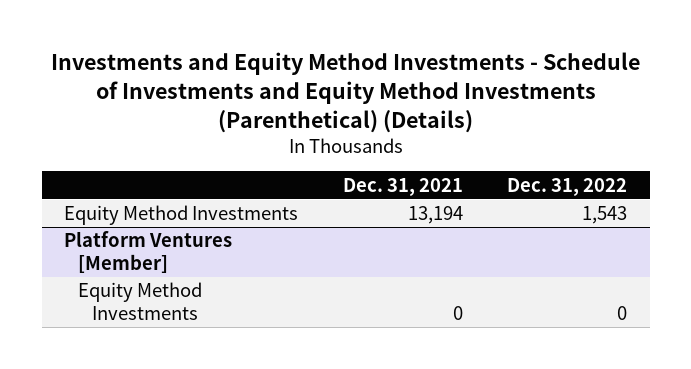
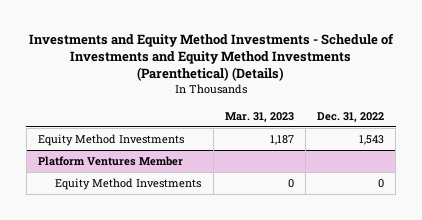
[342,177,463,196] Dec. 31, 2021 -> none
none -> [224,111,294,122] Mar. 31, 2023
[64,231,233,273] Platform Ventures [Member] -> [38,156,184,167] Platform Ventures Member

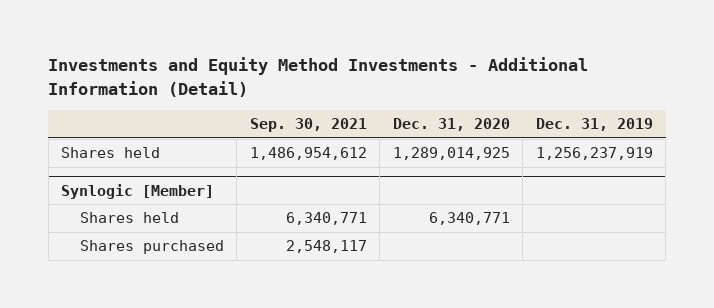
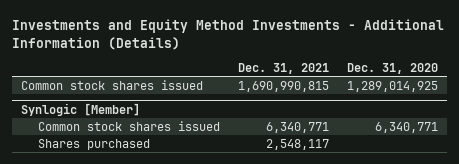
[48,57,589,97] Investments and Equity Method Investments - Additional Information (Detail) -> [12,18,445,50] Investments and Equity Method Investments - Additional Information (Details)
[249,118,367,133] Sep. 30, 2021 -> none
[535,118,653,132] Dec. 31, 2019 -> none
none -> [237,62,329,74] Dec. 31, 2021
[61,147,161,159] Shares held -> [21,79,204,90] Common stock shares issued
[79,212,179,224] Shares held -> [37,120,220,131] Common stock shares issued

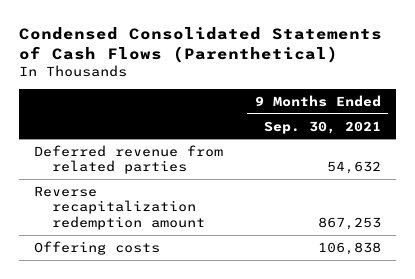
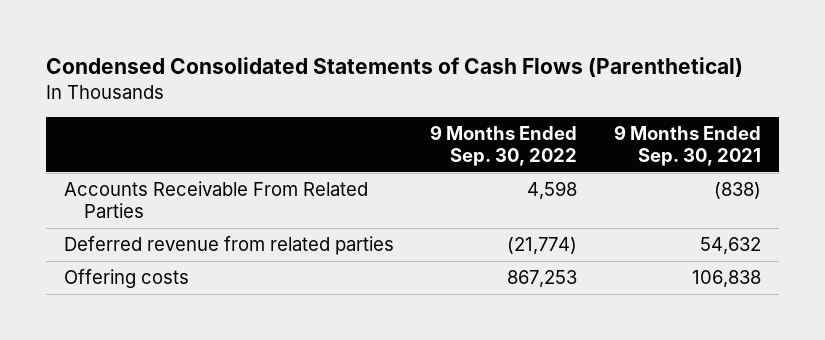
none -> [430,125,578,167] 9 Months Ended Sep. 30, 2022
none -> [63,181,368,218] Accounts Receivable From Related Parties
[34,185,206,231] Reverse recapitalization redemption amount -> none

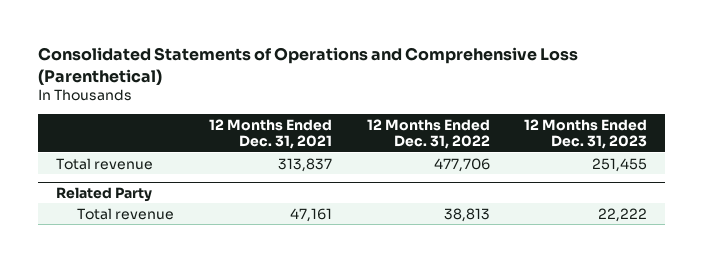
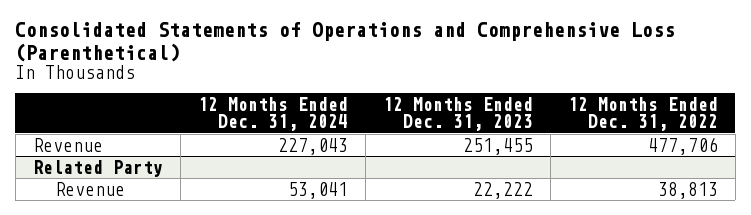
[208,119,332,150] 12 Months Ended Dec. 31, 2021 -> none
none -> [197,97,348,132] 12 Months Ended Dec. 31, 2024
[55,157,153,170] Total revenue -> [32,137,103,152] Revenue
[77,207,175,220] Total revenue -> [55,181,126,196] Revenue

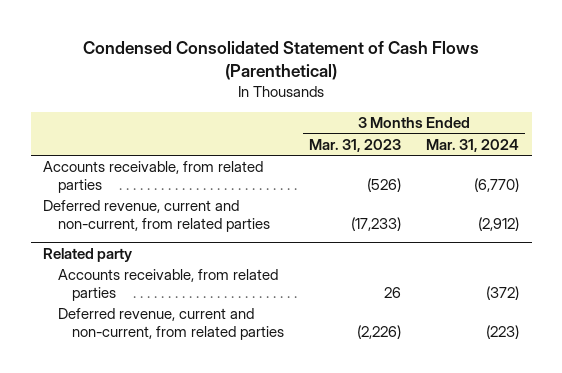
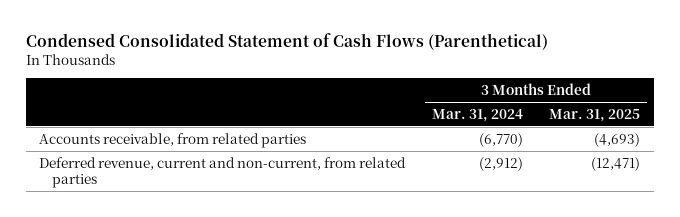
[309,138,402,152] Mar. 31, 2023 -> none
none -> [549,108,641,122] Mar. 31, 2025
[43,248,133,263] Related party -> none
[57,269,278,301] Accounts receivable, from related parties -> none
[57,308,285,340] Deferred revenue, current and non-current, from related parties -> none

